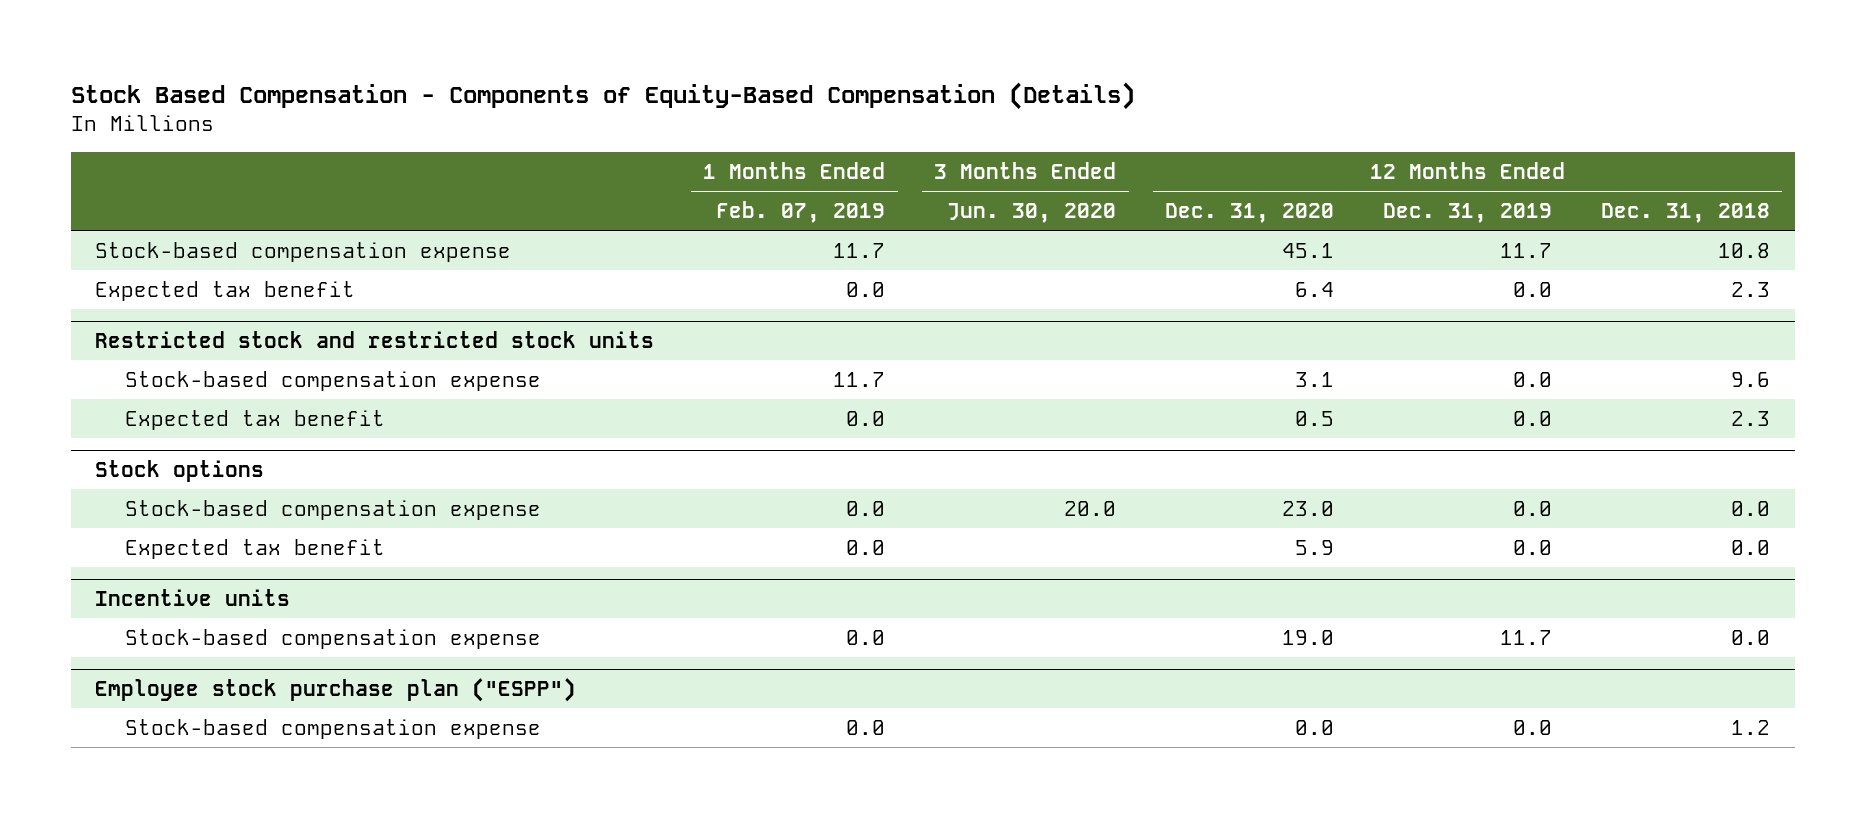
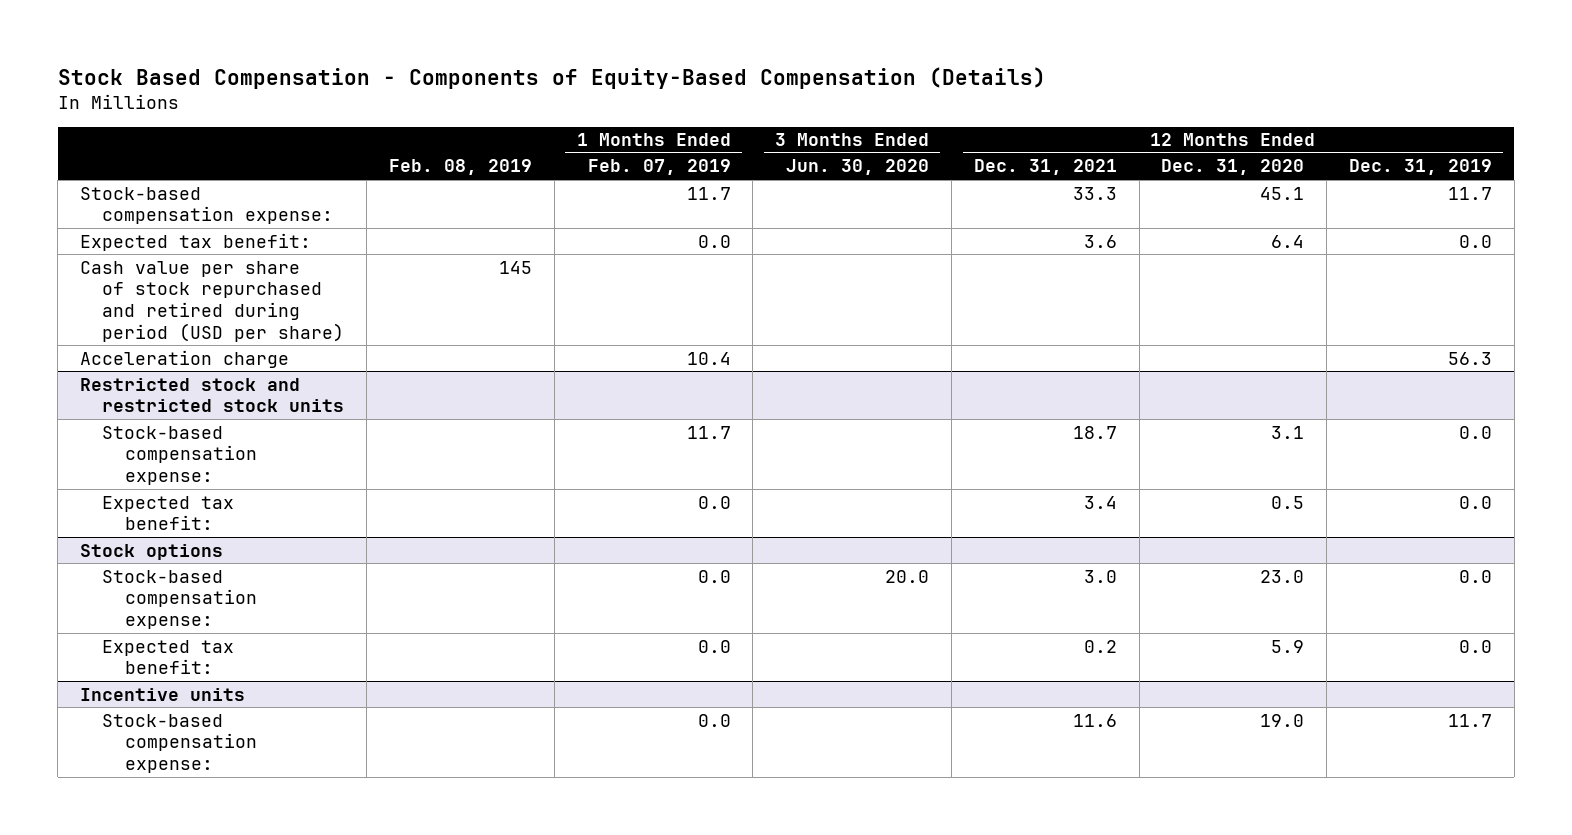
[1601,202,1771,223] Dec. 31, 2018 -> none
none -> [388,159,532,176] Feb. 08, 2019
none -> [973,159,1117,176] Dec. 31, 2021
[95,241,512,262] Stock-based compensation expense -> [79,186,334,225] Stock-based compensation expense:
[95,280,356,301] Expected tax benefit -> [79,232,311,251] Expected tax benefit:
none -> [79,260,345,342] Cash value per share of stock repurchased and retired during period (USD per share)
none -> [79,349,289,368] Acceleration charge
[124,370,541,391] Stock-based compensation expense -> [102,425,257,486] Stock-based compensation expense:
[124,409,385,430] Expected tax benefit -> [102,495,235,531] Expected tax benefit:
[124,499,541,520] Stock-based compensation expense -> [102,569,257,630] Stock-based compensation expense:
[124,538,385,559] Expected tax benefit -> [102,639,235,675] Expected tax benefit:
[95,677,577,702] Employee stock purchase plan ("ESPP") -> none
[124,718,541,739] Stock-based compensation expense -> none
[124,628,541,649] Stock-based compensation expense -> [102,713,257,774] Stock-based compensation expense:

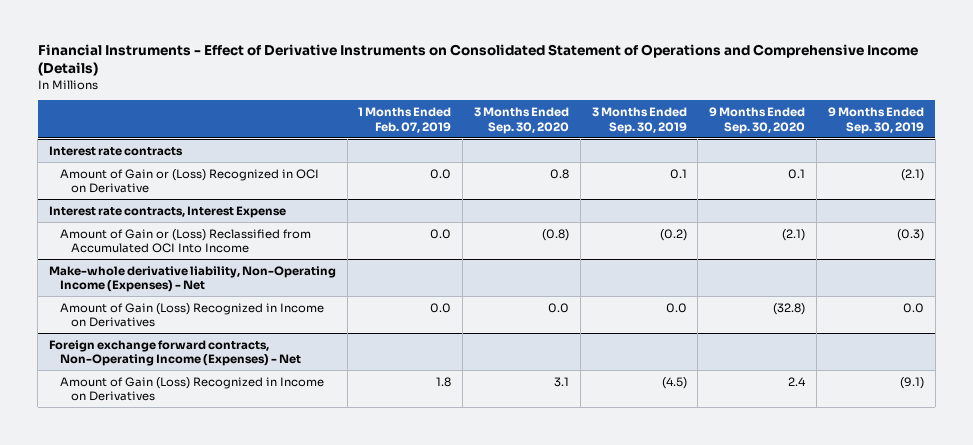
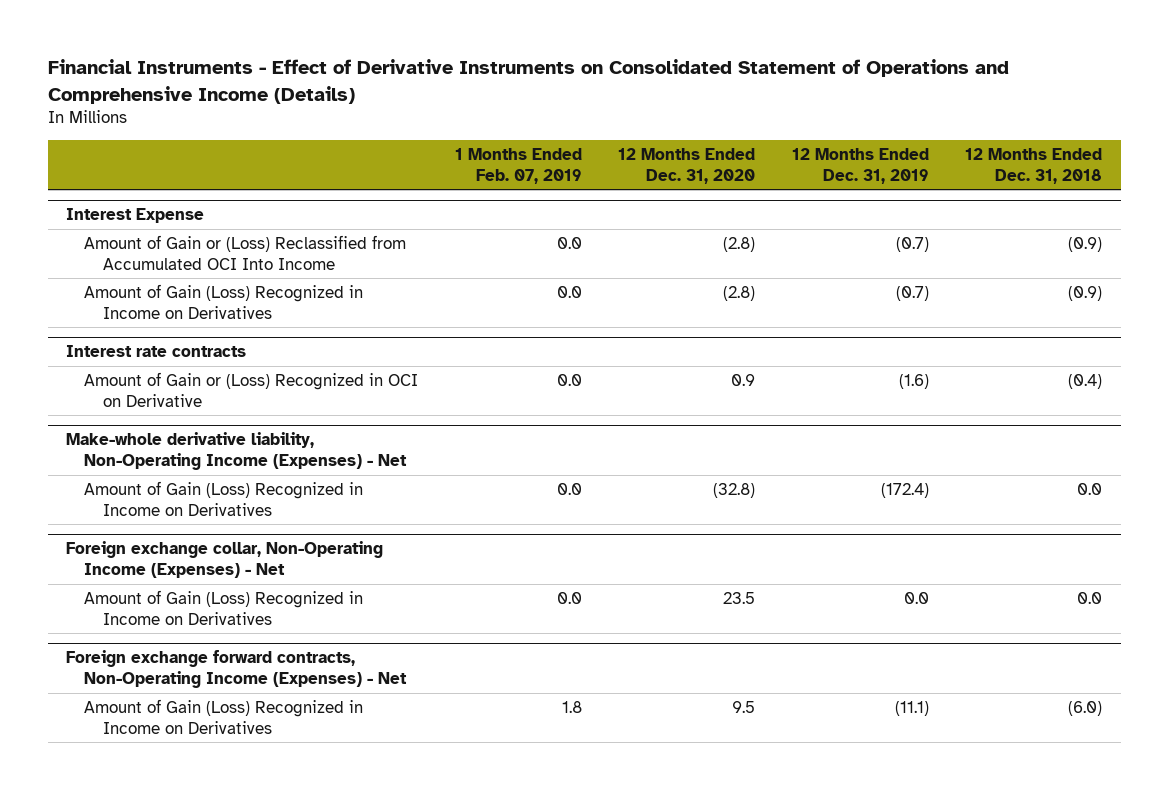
[474,107,570,134] 3 Months Ended Sep. 30, 2020 -> none
[591,107,687,134] 3 Months Ended Sep. 30, 2019 -> none
[709,107,806,134] 9 Months Ended Sep. 30, 2020 -> none
[827,107,924,134] 9 Months Ended Sep. 30, 2019 -> none
none -> [618,148,756,185] 12 Months Ended Dec. 31, 2020
none -> [791,148,929,185] 12 Months Ended Dec. 31, 2019
none -> [965,148,1103,185] 12 Months Ended Dec. 31, 2018
none -> [66,208,205,224] Interest Expense
none -> [84,234,407,270] Amount of Gain or (Loss) Reclassified from Accumulated OCI Into Income
none -> [84,283,364,319] Amount of Gain (Loss) Recognized in Income on Derivatives
[48,205,286,218] Interest rate contracts, Interest Expense -> none
[59,228,311,254] Amount of Gain or (Loss) Reclassified from Accumulated OCI Into Income -> none
none -> [66,541,384,579] Foreign exchange collar, Non-Operating Income (Expenses) - Net
none -> [84,589,364,625] Amount of Gain (Loss) Recognized in Income on Derivatives

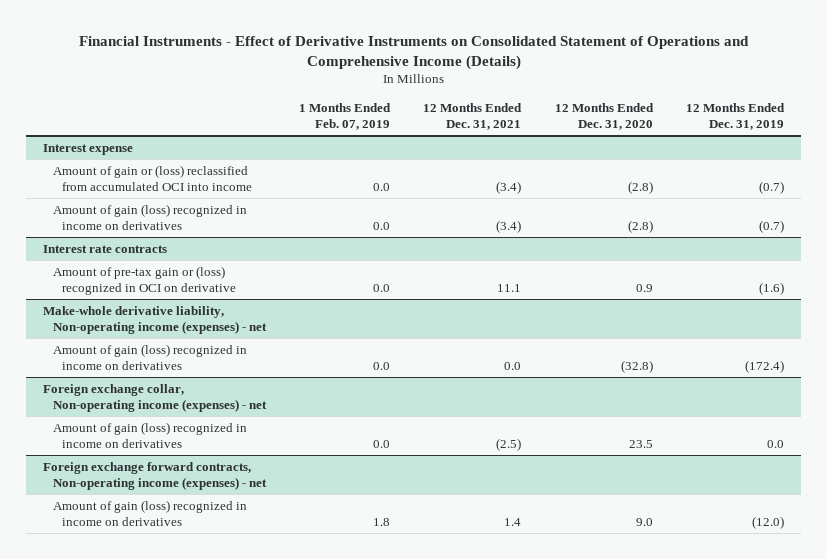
[965,148,1103,185] 12 Months Ended Dec. 31, 2018 -> none
none -> [423,102,523,131] 12 Months Ended Dec. 31, 2021
[66,208,205,224] Interest Expense -> [42,143,133,155] Interest expense
[84,234,407,270] Amount of Gain or (Loss) Reclassified from Accumulated OCI Into Income -> [52,164,253,191] Amount of gain or (loss) reclassified from accumulated OCI into income
[84,283,364,319] Amount of Gain (Loss) Recognized in Income on Derivatives -> [52,203,247,230] Amount of gain (loss) recognized in income on derivatives
[84,371,419,407] Amount of Gain or (Loss) Recognized in OCI on Derivative -> [52,265,237,295] Amount of pre-tax gain or (loss) recognized in OCI on derivative
[66,432,408,471] Make-whole derivative liability, Non-Operating Income (Expenses) - Net -> [42,305,267,334] Make-whole derivative liability, Non-operating income (expenses) - net
[84,480,364,516] Amount of Gain (Loss) Recognized in Income on Derivatives -> [52,343,247,370] Amount of gain (loss) recognized in income on derivatives
[66,541,384,579] Foreign exchange collar, Non-Operating Income (Expenses) - Net -> [42,383,267,412] Foreign exchange collar, Non-operating income (expenses) - net
[84,589,364,625] Amount of Gain (Loss) Recognized in Income on Derivatives -> [52,421,247,448] Amount of gain (loss) recognized in income on derivatives
[66,650,408,689] Foreign exchange forward contracts, Non-Operating Income (Expenses) - Net -> [42,461,267,490] Foreign exchange forward contracts, Non-operating income (expenses) - net
[84,698,364,734] Amount of Gain (Loss) Recognized in Income on Derivatives -> [52,499,247,526] Amount of gain (loss) recognized in income on derivatives
[732,700,756,713] 9.5 -> [635,517,653,526] 9.0
[894,700,929,716] (11.1) -> [752,515,785,529] (12.0)

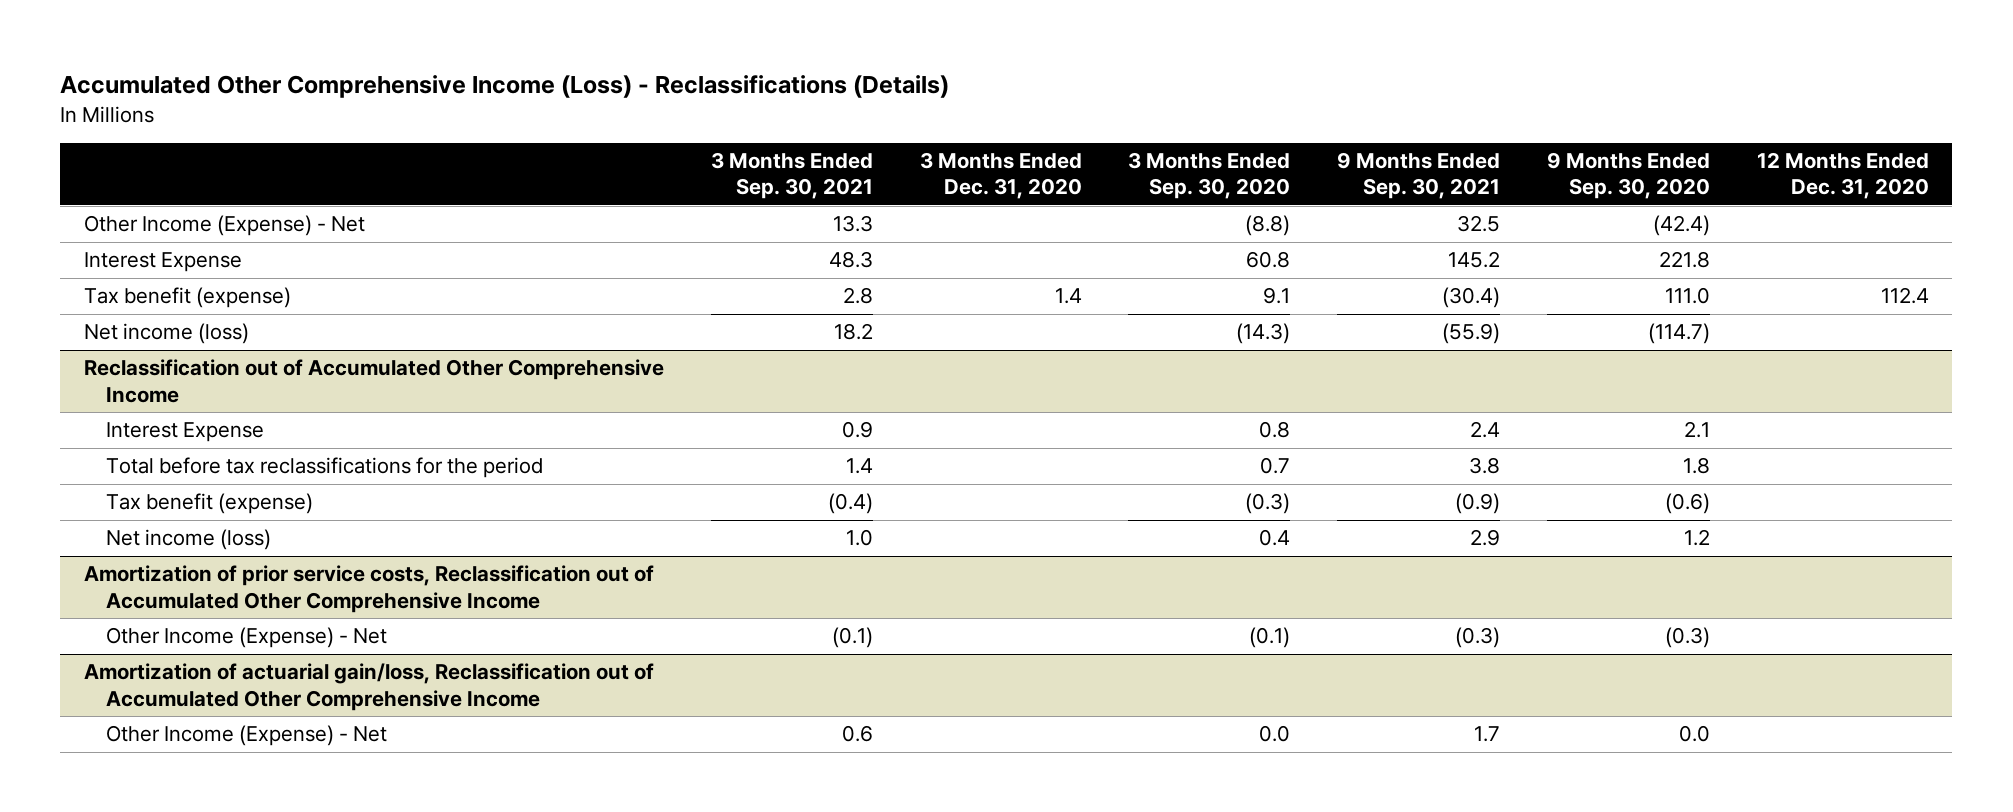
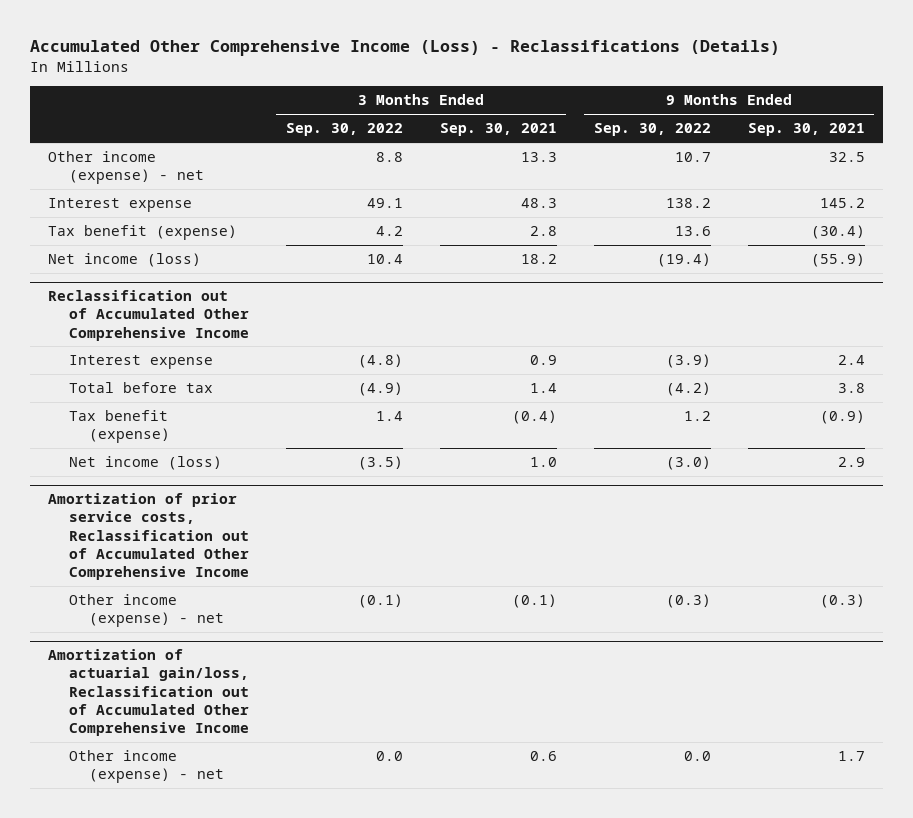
[919,152,1082,200] 3 Months Ended Dec. 31, 2020 -> none
[1128,152,1291,200] 3 Months Ended Sep. 30, 2020 -> none
[1547,152,1711,200] 9 Months Ended Sep. 30, 2020 -> none
[1756,152,1929,200] 12 Months Ended Dec. 31, 2020 -> none
none -> [285,123,403,137] Sep. 30, 2022
none -> [593,123,711,137] Sep. 30, 2022
[83,215,365,237] Other Income (Expense) - Net -> [48,151,204,185] Other income (expense) - net
[83,252,242,273] Interest Expense -> [48,198,193,213] Interest expense
[106,422,265,443] Interest Expense -> [68,355,213,370] Interest expense
[106,457,544,479] Total before tax reclassifications for the period -> [68,382,213,394] Total before tax
[106,627,388,649] Other Income (Expense) - Net -> [68,594,225,628] Other income (expense) - net
[106,725,388,747] Other Income (Expense) - Net -> [68,750,225,784] Other income (expense) - net

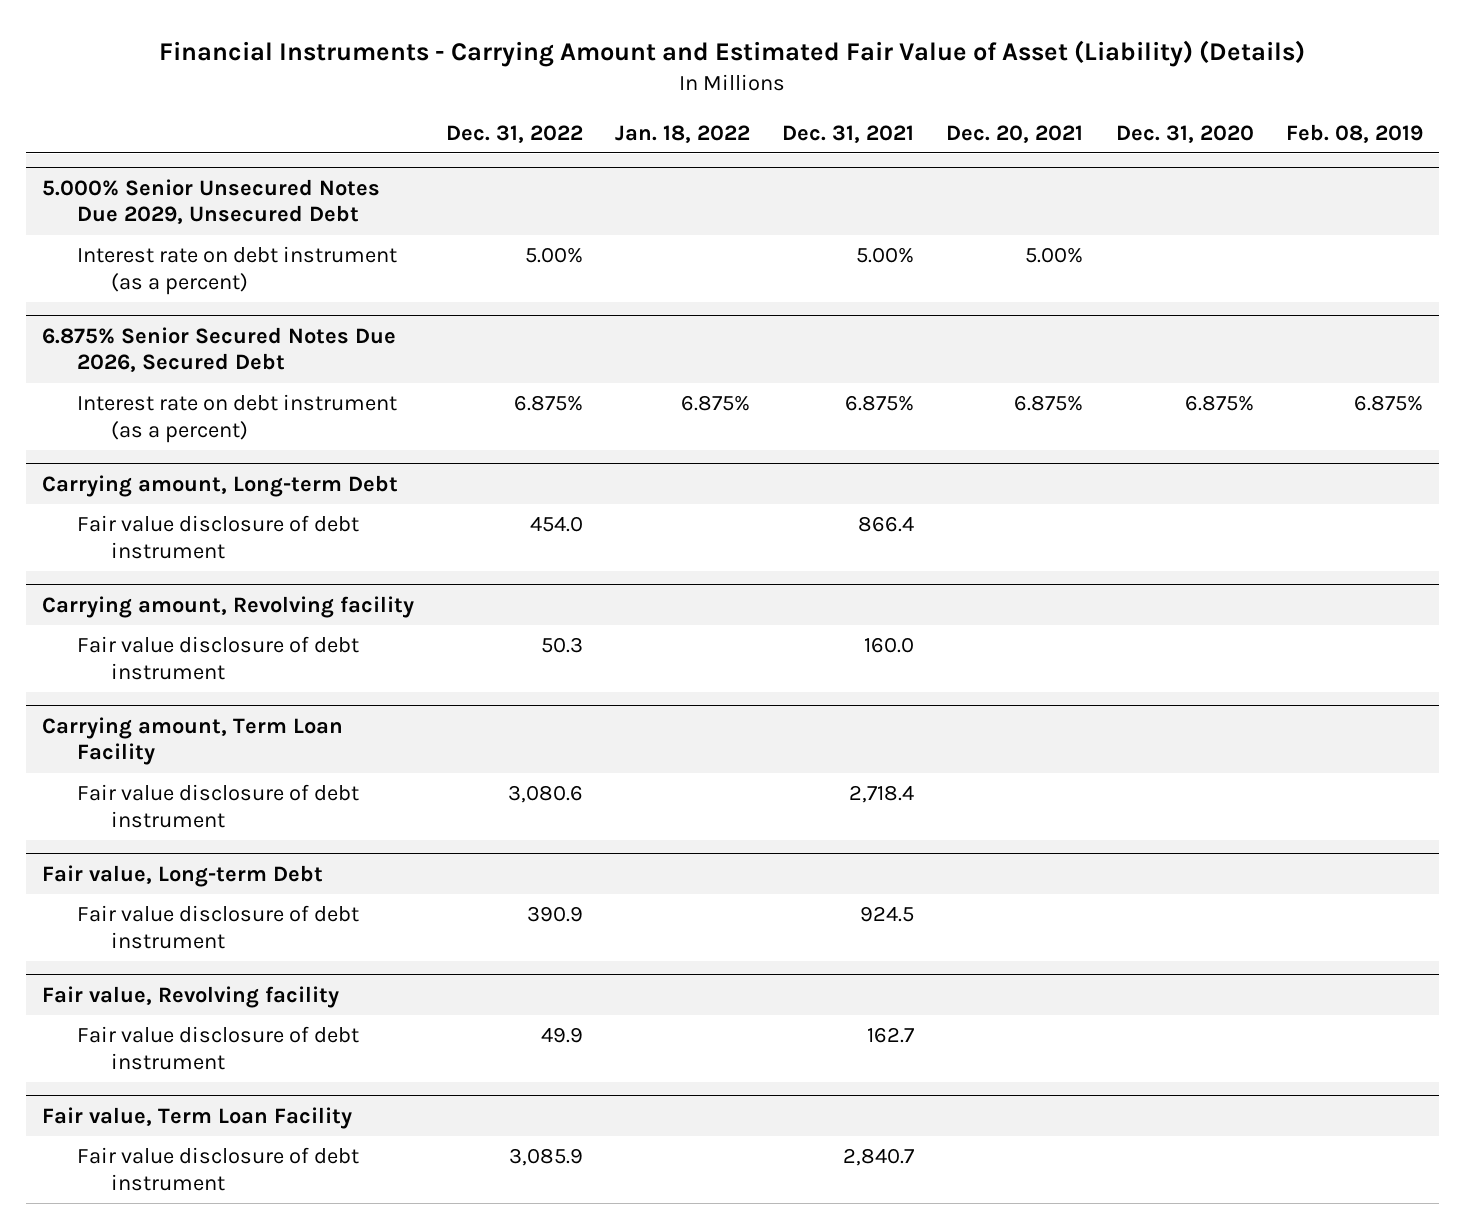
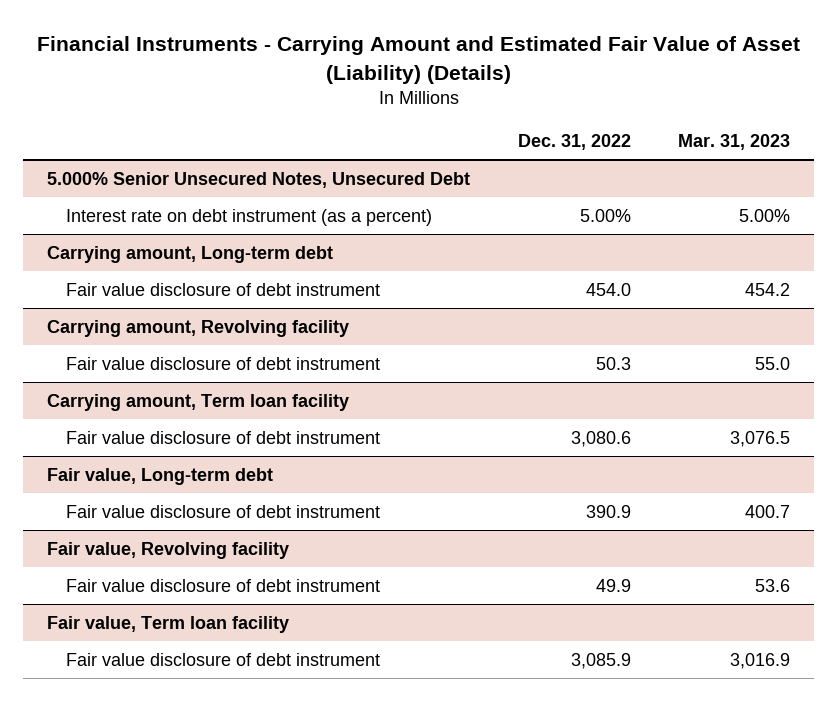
[615,124,751,143] Jan. 18, 2022 -> none
[782,124,915,143] Dec. 31, 2021 -> none
[946,124,1084,143] Dec. 20, 2021 -> none
[1115,124,1254,143] Dec. 31, 2020 -> none
[1285,123,1423,143] Feb. 08, 2019 -> none
none -> [678,134,791,151] Mar. 31, 2023
[41,178,380,225] 5.000% Senior Unsecured Notes Due 2029, Unsecured Debt -> [47,171,471,188] 5.000% Senior Unsecured Notes, Unsecured Debt
[41,326,396,373] 6.875% Senior Secured Notes Due 2026, Secured Debt -> none
[76,394,397,444] Interest rate on debt instrument (as a percent) -> none
[41,474,398,497] Carrying amount, Long-term Debt -> [47,245,334,263] Carrying amount, Long-term debt
[41,716,343,766] Carrying amount, Term Loan Facility -> [47,393,350,411] Carrying amount, Term loan facility
[41,864,323,887] Fair value, Long-term Debt -> [47,467,274,485] Fair value, Long-term debt
[41,1106,352,1129] Fair value, Term Loan Facility -> [47,615,290,633] Fair value, Term loan facility

